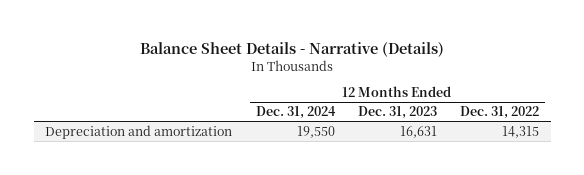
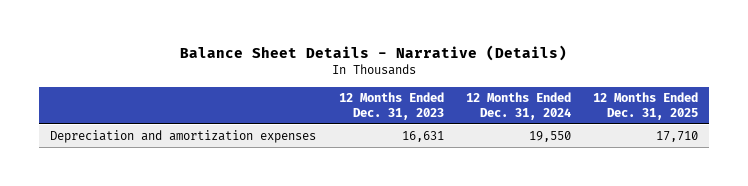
[459,106,539,120] Dec. 31, 2022 -> none
none -> [593,92,699,121] 12 Months Ended Dec. 31, 2025
[45,125,233,140] Depreciation and amortization -> [50,130,317,144] Depreciation and amortization expenses

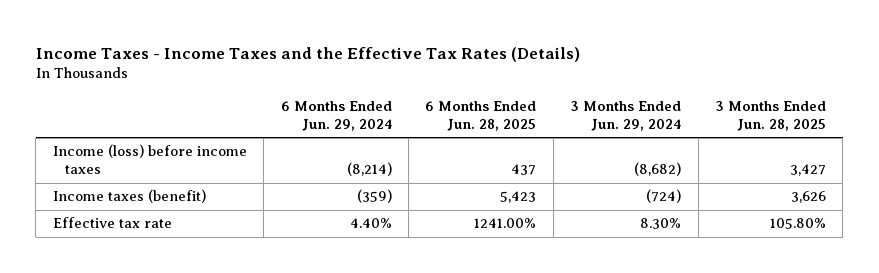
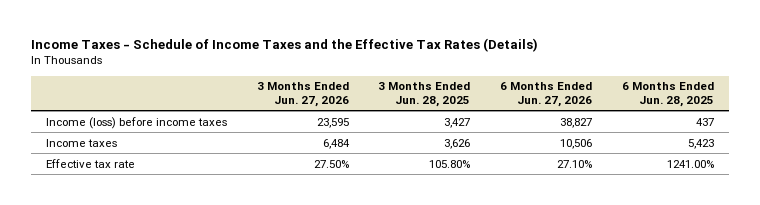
[35,46,580,62] Income Taxes - Income Taxes and the Effective Tax Rates (Details) -> [31,37,539,52] Income Taxes - Schedule of Income Taxes and the Effective Tax Rates (Details)
[280,101,392,131] 6 Months Ended Jun. 29, 2024 -> none
[570,101,682,131] 3 Months Ended Jun. 29, 2024 -> none
none -> [256,82,349,107] 3 Months Ended Jun. 27, 2026
none -> [500,82,593,107] 6 Months Ended Jun. 27, 2026
[52,189,206,204] Income taxes (benefit) -> [45,138,117,147] Income taxes

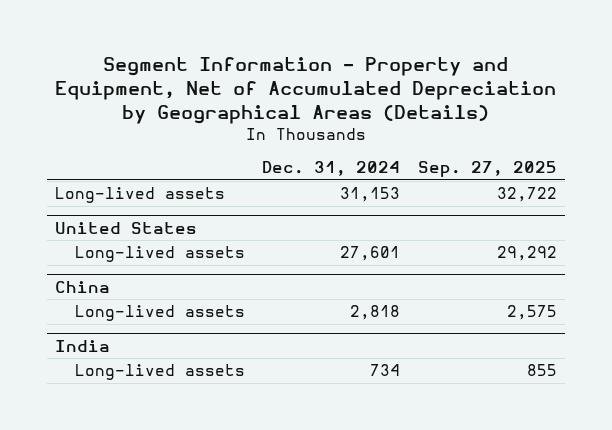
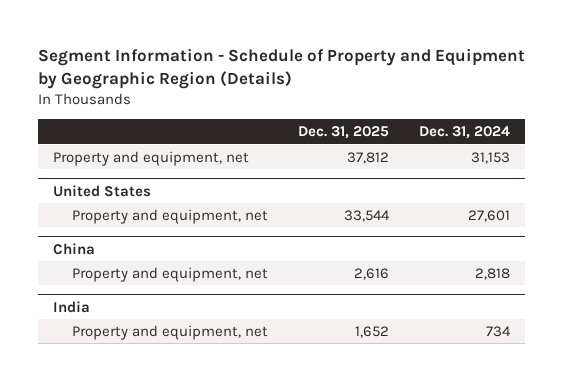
[54,56,556,124] Segment Information - Property and Equipment, Net of Accumulated Depreciation by Geographical Areas (Details) -> [37,47,525,90] Segment Information - Schedule of Property and Equipment by Geographic Region (Details)
[417,161,557,178] Sep. 27, 2025 -> none
none -> [297,126,389,140] Dec. 31, 2025
[55,187,226,204] Long-lived assets -> [52,150,249,166] Property and equipment, net
[74,246,245,263] Long-lived assets -> [71,208,268,224] Property and equipment, net
[74,305,245,322] Long-lived assets -> [71,266,268,282] Property and equipment, net
[74,364,245,381] Long-lived assets -> [71,324,268,340] Property and equipment, net

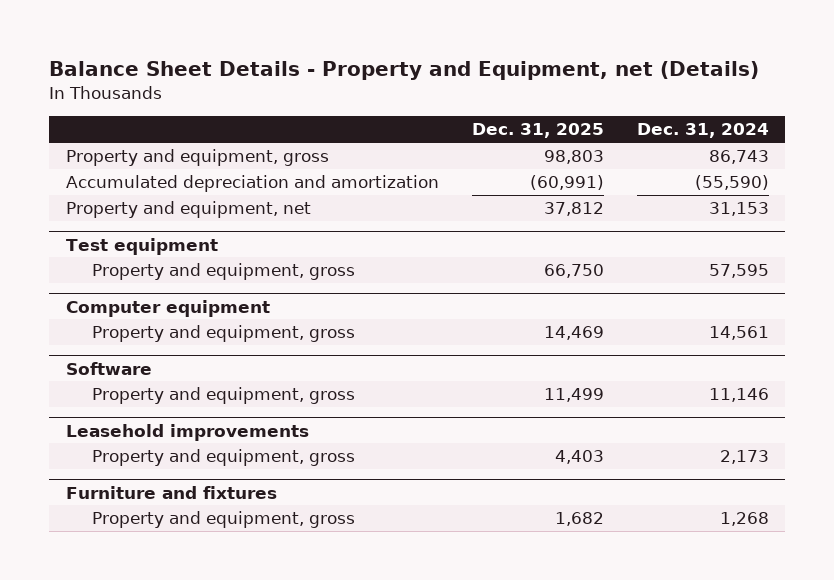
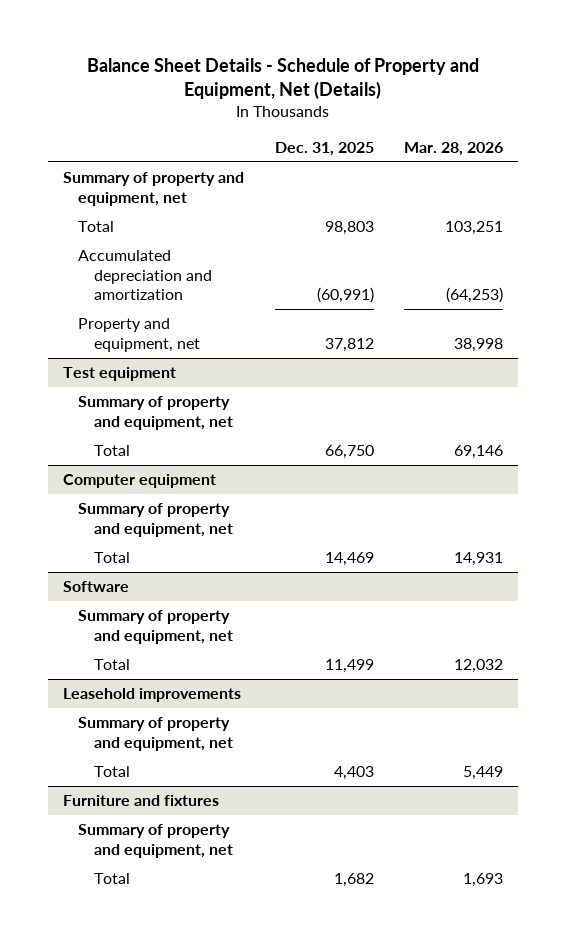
[49,60,760,80] Balance Sheet Details - Property and Equipment, net (Details) -> [87,58,480,100] Balance Sheet Details - Schedule of Property and Equipment, Net (Details)
[636,123,769,139] Dec. 31, 2024 -> none
none -> [404,141,504,156] Mar. 28, 2026
none -> [63,172,245,206] Summary of property and equipment, net
[65,149,329,167] Property and equipment, gross -> [78,221,115,233] Total
none -> [78,396,233,430] Summary of property and equipment, net
[91,263,355,281] Property and equipment, gross -> [93,445,130,457] Total
none -> [78,503,233,537] Summary of property and equipment, net
[91,325,355,343] Property and equipment, gross -> [93,552,130,564] Total
none -> [78,610,233,644] Summary of property and equipment, net
[91,387,355,405] Property and equipment, gross -> [93,659,130,671] Total
none -> [78,717,233,751] Summary of property and equipment, net
[91,449,355,467] Property and equipment, gross -> [93,766,130,778] Total
none -> [78,824,233,858] Summary of property and equipment, net
[91,511,355,529] Property and equipment, gross -> [93,873,130,885] Total

